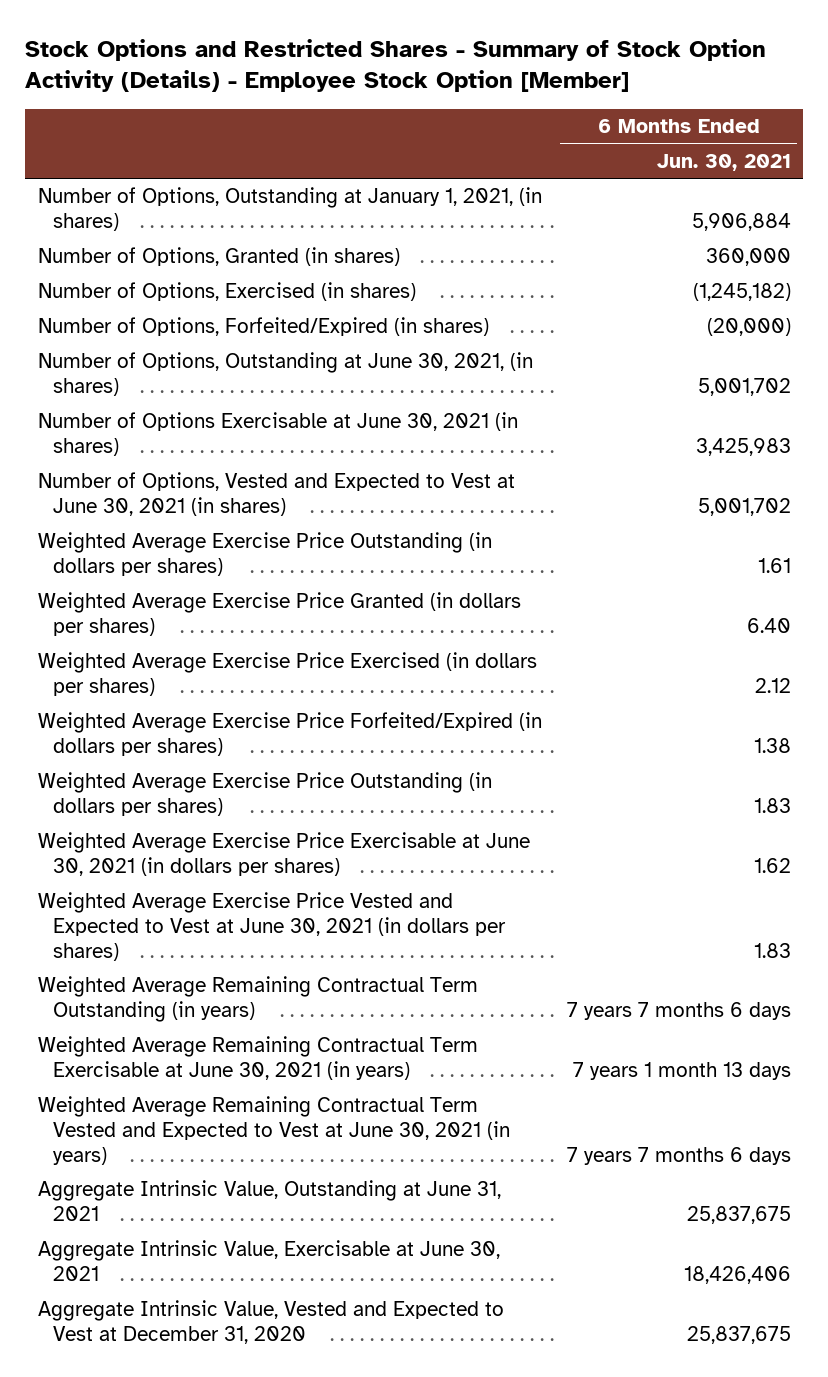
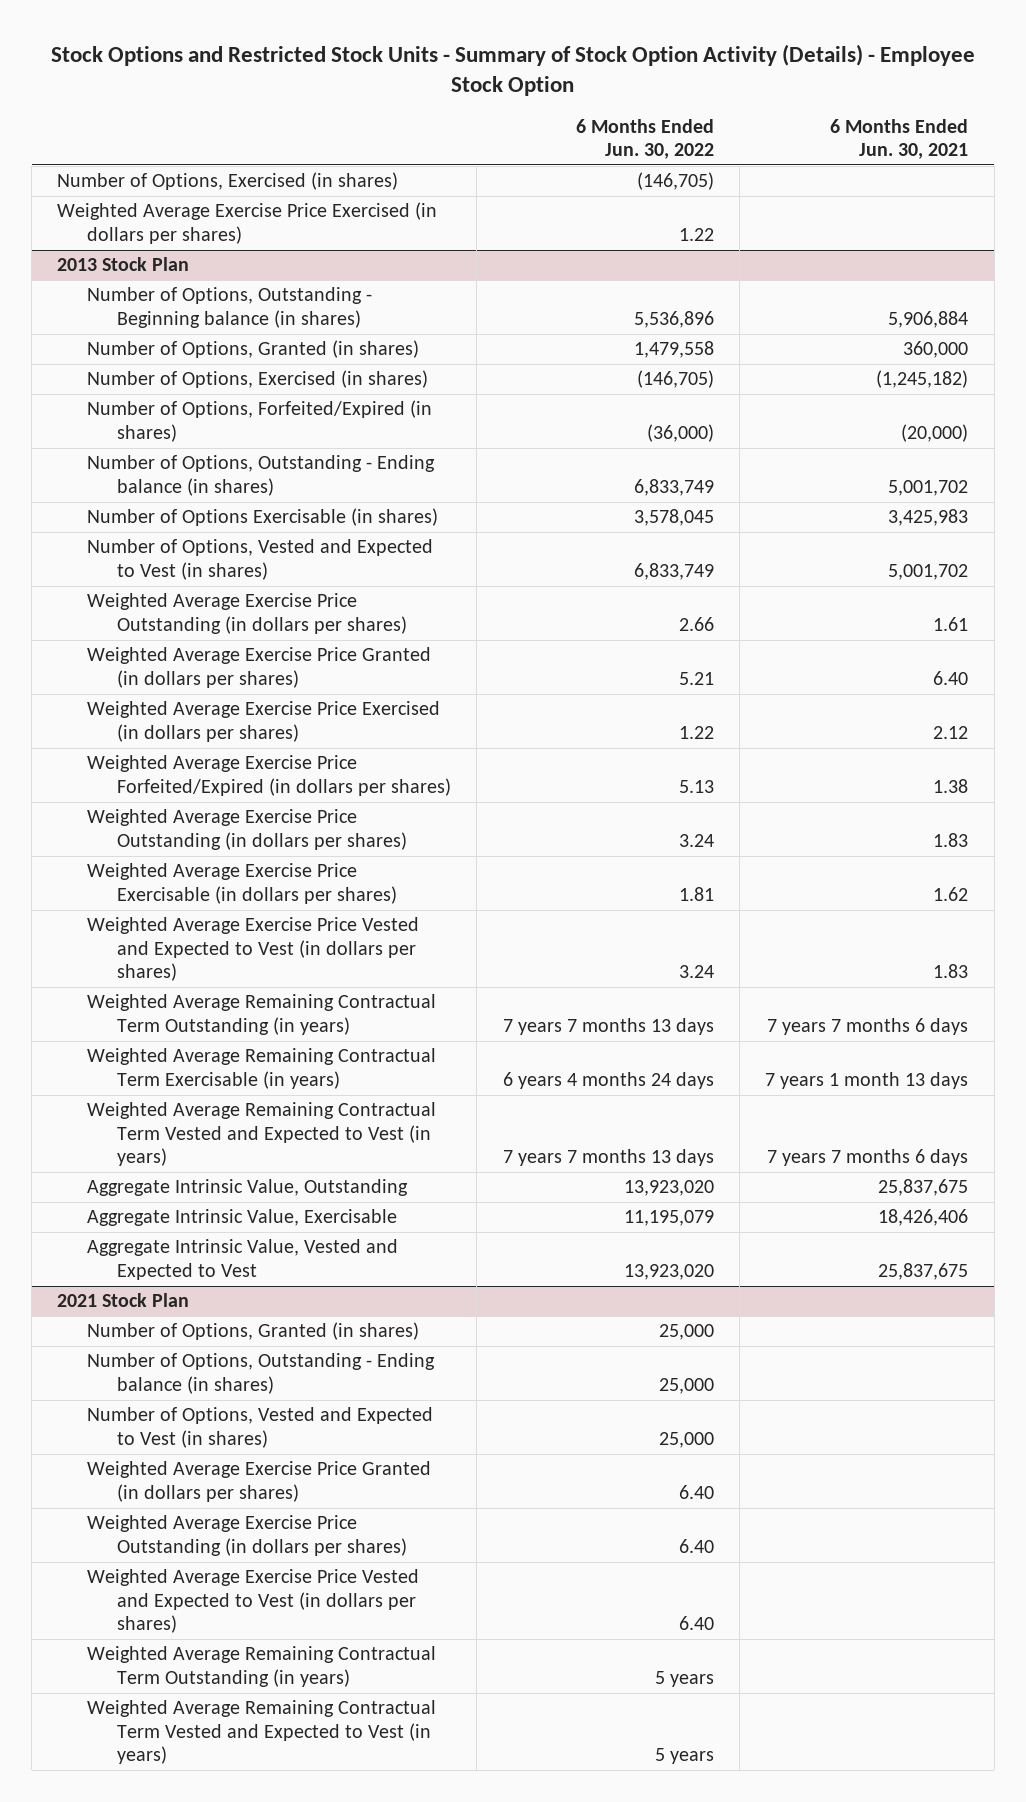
[25,38,767,93] Stock Options and Restricted Shares - Summary of Stock Option Activity (Details) - Employee Stock Option [Member] -> [50,43,975,96] Stock Options and Restricted Stock Units - Summary of Stock Option Activity (Details) - Employee Stock Option
none -> [575,118,714,160] 6 Months Ended Jun. 30, 2022
none -> [57,172,399,191] Number of Options, Exercised (in shares)
none -> [57,202,438,244] Weighted Average Exercise Price Exercised (in dollars per shares)
none -> [57,257,190,272] 2013 Stock Plan
[37,187,542,232] Number of Options, Outstanding at January 1, 2021, (in shares) -> [87,287,373,328] Number of Options, Outstanding - Beginning balance (in shares)
[37,352,533,397] Number of Options, Outstanding at June 30, 2021, (in shares) -> [87,455,436,496] Number of Options, Outstanding - Ending balance (in shares)
[37,412,518,457] Number of Options Exercisable at June 30, 2021 (in shares) -> [87,508,439,527] Number of Options Exercisable (in shares)
[37,472,515,517] Number of Options, Vested and Expected to Vest at June 30, 2021 (in shares) -> [87,539,434,580] Number of Options, Vested and Expected to Vest (in shares)
[37,832,530,877] Weighted Average Exercise Price Exercisable at June 30, 2021 (in dollars per shares) -> [87,863,397,904] Weighted Average Exercise Price Exercisable (in dollars per shares)
[37,892,507,961] Weighted Average Exercise Price Vested and Expected to Vest at June 30, 2021 (in dollars per shares) -> [87,917,420,982] Weighted Average Exercise Price Vested and Expected to Vest (in dollars per shares)
[37,1036,478,1081] Weighted Average Remaining Contractual Term Exercisable at June 30, 2021 (in years) -> [87,1048,437,1089] Weighted Average Remaining Contractual Term Exercisable (in years)
[37,1096,511,1165] Weighted Average Remaining Contractual Term Vested and Expected to Vest at June 30, 2021 (in years) -> [87,1102,437,1167] Weighted Average Remaining Contractual Term Vested and Expected to Vest (in years)
[37,1180,501,1222] Aggregate Intrinsic Value, Outstanding at June 31, 2021 -> [87,1179,409,1197] Aggregate Intrinsic Value, Outstanding
[37,1240,500,1282] Aggregate Intrinsic Value, Exercisable at June 30, 2021 -> [87,1209,398,1227] Aggregate Intrinsic Value, Exercisable
[37,1300,504,1345] Aggregate Intrinsic Value, Vested and Expected to Vest at December 31, 2020 -> [87,1239,399,1280] Aggregate Intrinsic Value, Vested and Expected to Vest
none -> [57,1293,190,1308] 2021 Stock Plan
none -> [87,1322,420,1341] Number of Options, Granted (in shares)
none -> [87,1353,436,1394] Number of Options, Outstanding - Ending balance (in shares)
none -> [87,1407,434,1448] Number of Options, Vested and Expected to Vest (in shares)
none -> [87,1461,432,1502] Weighted Average Exercise Price Granted (in dollars per shares)
none -> [87,1515,407,1556] Weighted Average Exercise Price Outstanding (in dollars per shares)
none -> [87,1569,420,1634] Weighted Average Exercise Price Vested and Expected to Vest (in dollars per shares)
none -> [87,1646,437,1687] Weighted Average Remaining Contractual Term Outstanding (in years)
none -> [87,1700,437,1765] Weighted Average Remaining Contractual Term Vested and Expected to Vest (in years)

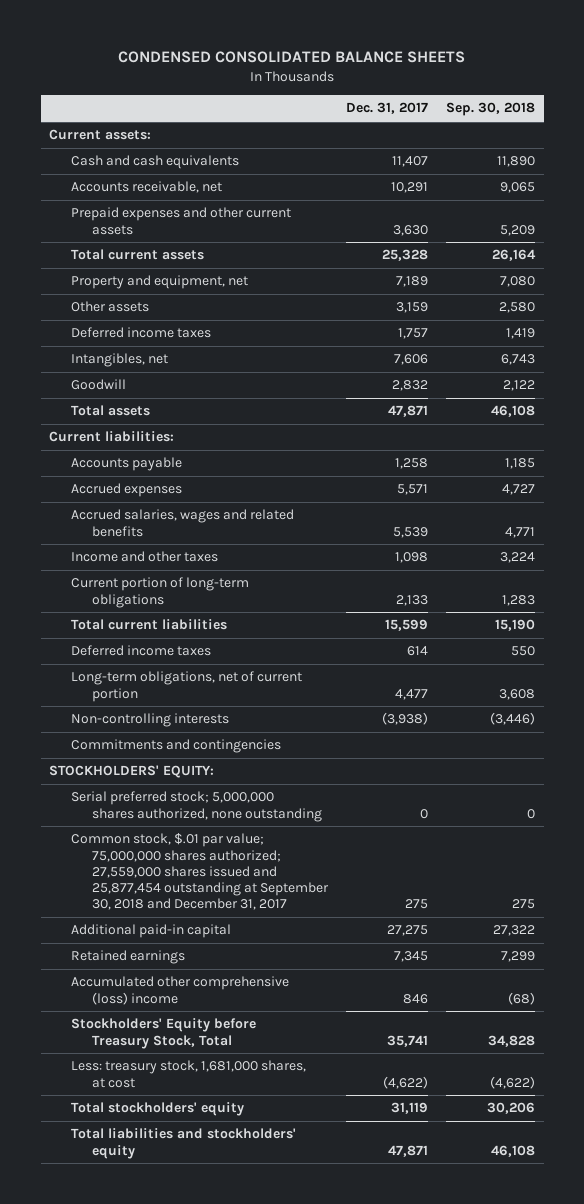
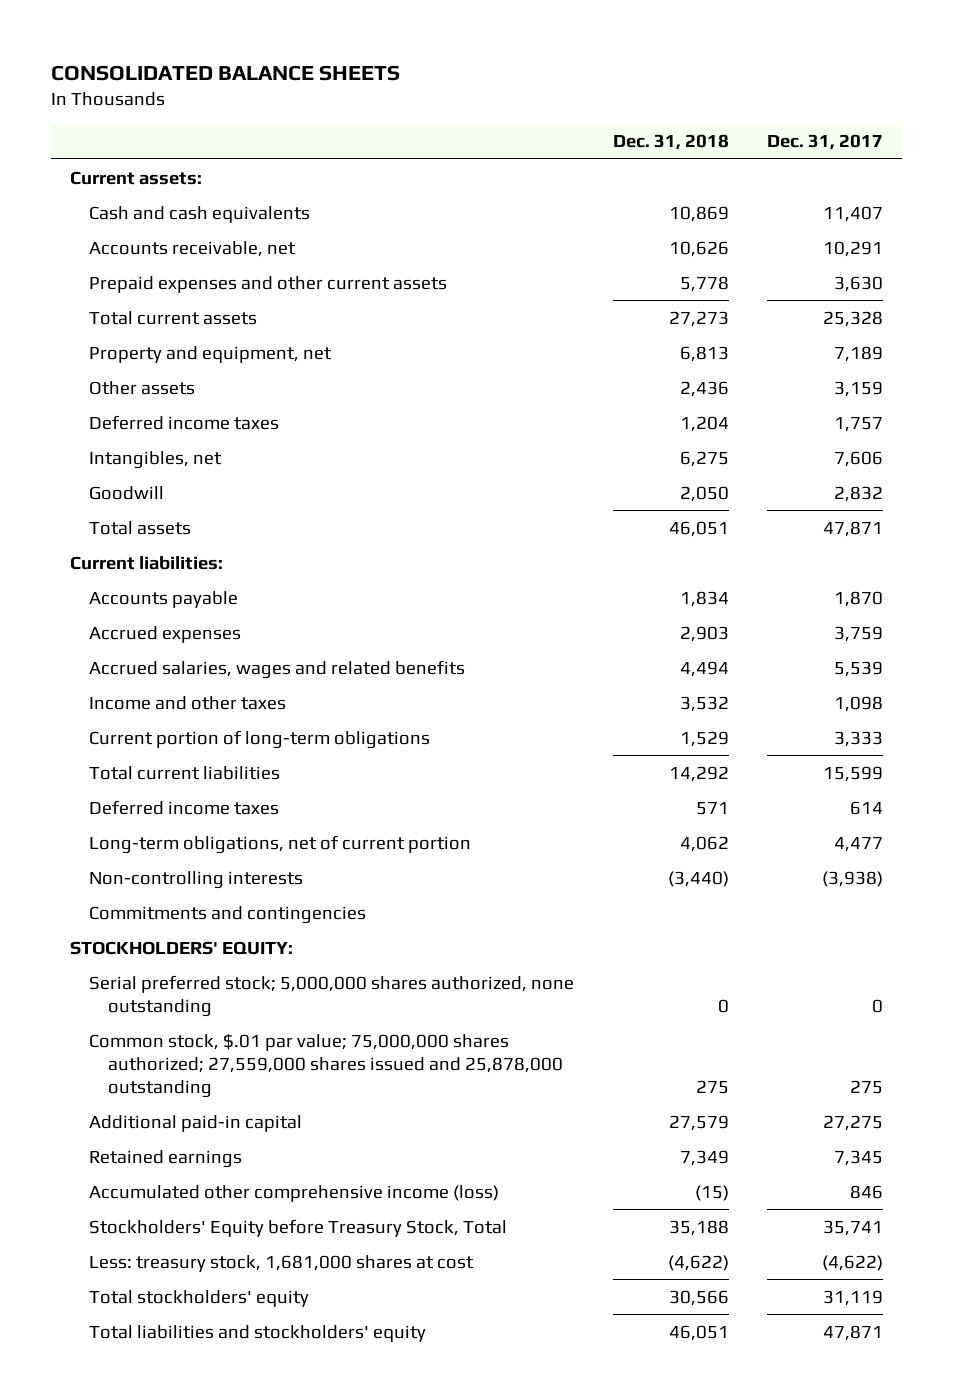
[118,51,466,64] CONDENSED CONSOLIDATED BALANCE SHEETS -> [51,65,401,82] CONSOLIDATED BALANCE SHEETS
[445,102,535,117] Sep. 30, 2018 -> none
none -> [612,134,729,151] Dec. 31, 2018
[394,458,428,470] 1,258 -> [834,590,884,607] 1,870
[396,484,428,496] 5,571 -> [834,625,884,642] 3,759
[395,594,428,606] 2,133 -> [834,730,884,747] 3,333
[70,833,330,910] Common stock, $.01 par value; 75,000,000 shares authorized; 27,559,000 shares issued and 25,877,454 outstanding at September 30, 2018 and December 31, 2017 -> [89,1032,563,1098] Common stock, $.01 par value; 75,000,000 shares authorized; 27,559,000 shares issued and 25,878,000 outstanding
[70,976,289,1005] Accumulated other comprehensive (loss) income -> [89,1184,500,1202] Accumulated other comprehensive income (loss)
[70,1060,306,1088] Less: treasury stock, 1,681,000 shares, at cost -> [89,1254,475,1272] Less: treasury stock, 1,681,000 shares at cost

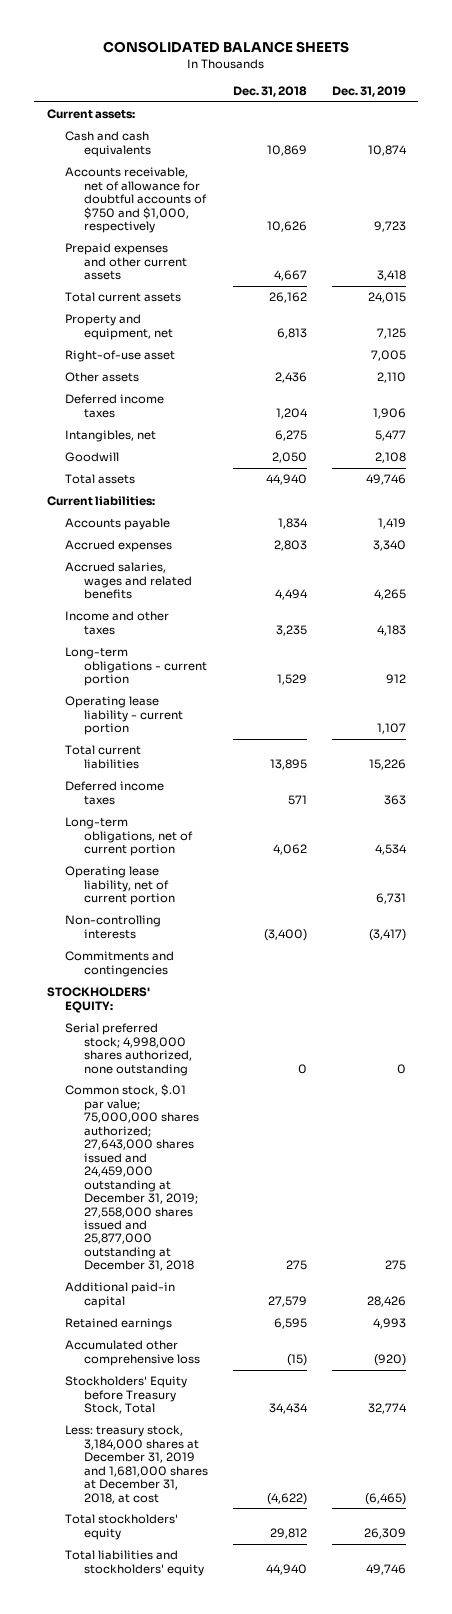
[767,134,884,151] Dec. 31, 2017 -> none
none -> [331,86,406,98] Dec. 31, 2019
[89,240,297,257] Accounts receivable, net -> [65,167,208,234] Accounts receivable, net of allowance for doubtful accounts of $750 and $1,000, respectively
[679,275,729,292] 5,778 -> [273,270,307,282] 4,667
[668,310,729,327] 27,273 -> [268,292,307,304] 26,162
none -> [65,350,176,363] Right-of-use asset
[668,520,729,537] 46,051 -> [265,474,307,486] 44,940
[679,625,729,642] 2,903 -> [273,540,307,552] 2,803
[679,695,729,712] 3,532 -> [275,624,307,636] 3,235
[89,729,431,749] Current portion of long-term obligations -> [65,647,208,687] Long-term obligations - current portion
none -> [65,696,184,736] Operating lease liability - current portion
[668,765,729,782] 14,292 -> [269,758,307,770] 13,895
none -> [65,866,176,906] Operating lease liability, net of current portion
[667,870,729,887] (3,440) -> [263,928,307,941] (3,400)
[89,974,575,1017] Serial preferred stock; 5,000,000 shares authorized, none outstanding -> [65,1023,193,1076] Serial preferred stock; 4,998,000 shares authorized, none outstanding
[89,1032,563,1098] Common stock, $.01 par value; 75,000,000 shares authorized; 27,559,000 shares issued and 25,878,000 outstanding -> [65,1084,200,1272] Common stock, $.01 par value; 75,000,000 shares authorized; 27,643,000 shares issued and 24,459,000 outstanding at December 31, 2019; 27,558,000 shares issued and 25,877,000 outstanding at December 31, 2018
[679,1149,729,1166] 7,349 -> [273,1318,307,1330] 6,595
[89,1184,500,1202] Accumulated other comprehensive income (loss) -> [65,1340,201,1366] Accumulated other comprehensive loss
[668,1219,729,1236] 35,188 -> [268,1403,308,1415] 34,434
[89,1254,475,1272] Less: treasury stock, 1,681,000 shares at cost -> [65,1425,209,1504] Less: treasury stock, 3,184,000 shares at December 31, 2019 and 1,681,000 shares at December 31, 2018, at cost
[668,1289,729,1306] 30,566 -> [269,1527,307,1539] 29,812
[668,1324,729,1341] 46,051 -> [265,1563,307,1575] 44,940

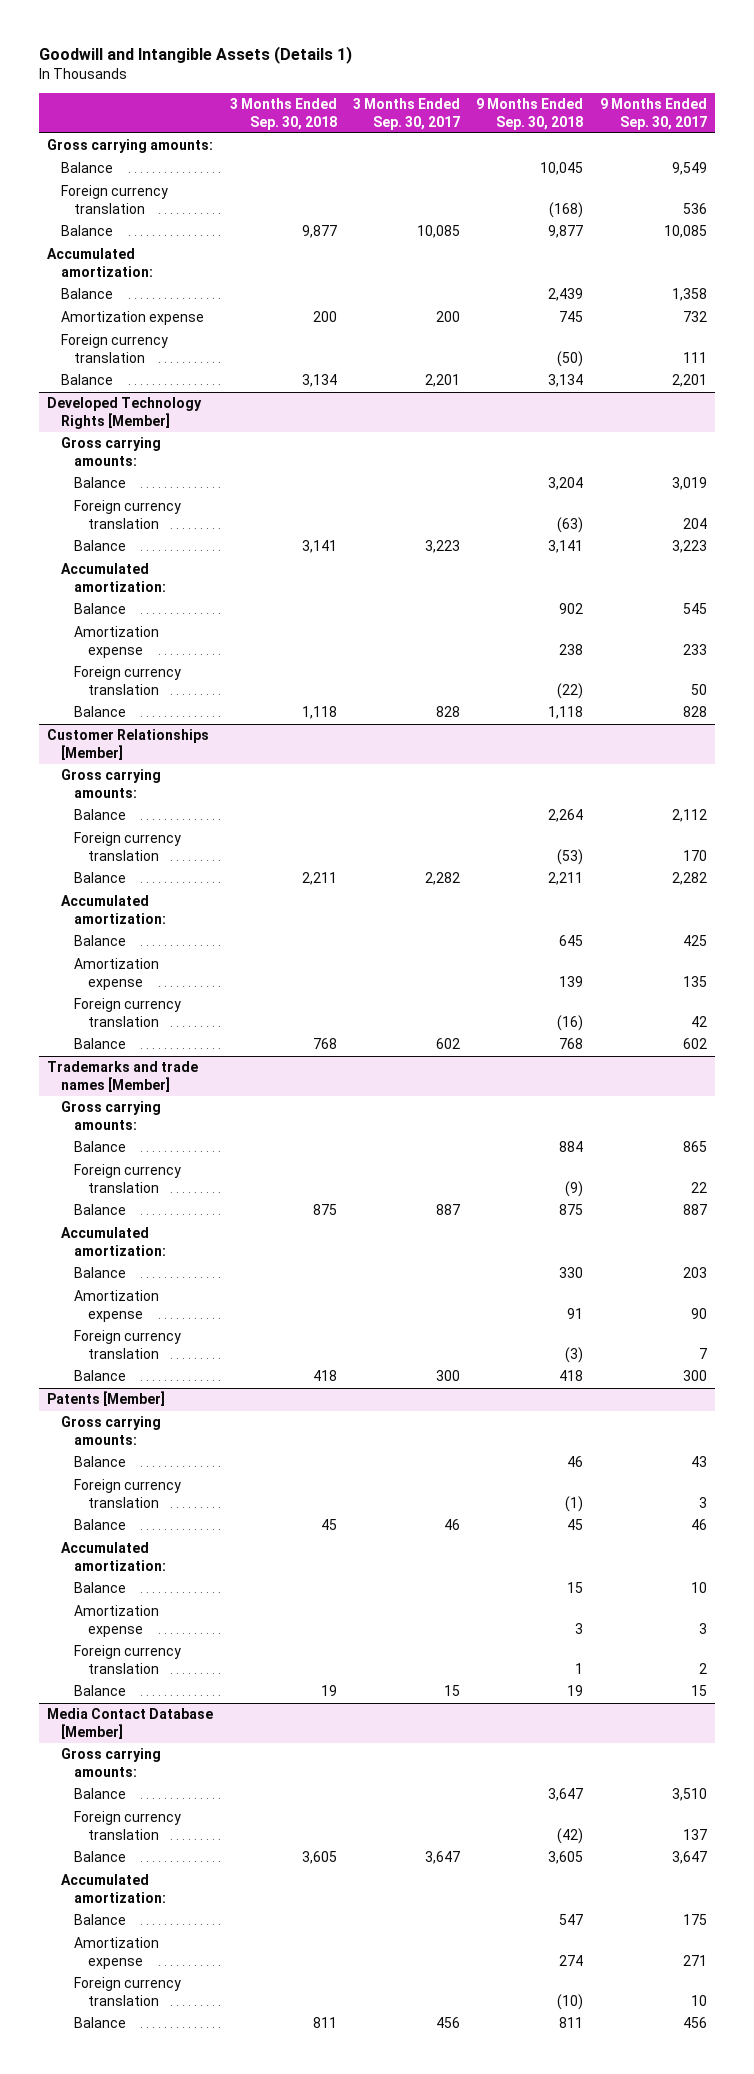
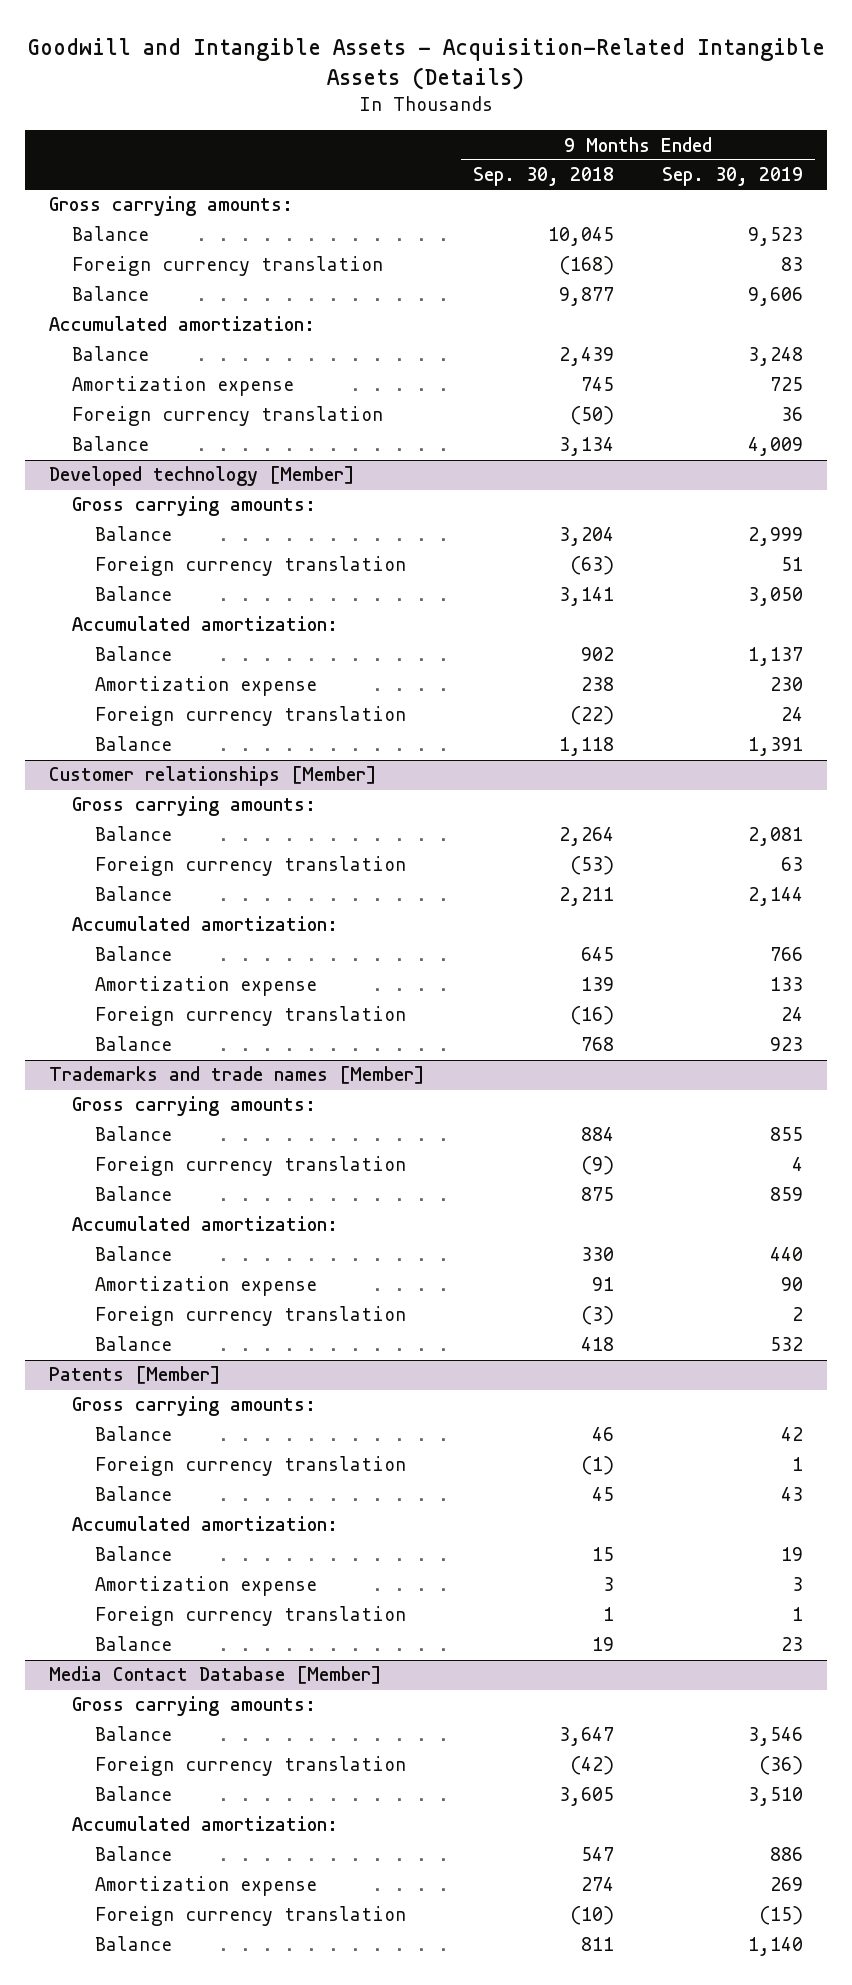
[38,46,352,65] Goodwill and Intangible Assets (Details 1) -> [26,37,825,90] Goodwill and Intangible Assets - Acquisition-Related Intangible Assets (Details)
[229,98,337,130] 3 Months Ended Sep. 30, 2018 -> none
[352,98,460,130] 3 Months Ended Sep. 30, 2017 -> none
[599,98,707,130] 9 Months Ended Sep. 30, 2017 -> none
none -> [662,167,804,187] Sep. 30, 2019
[47,397,203,429] Developed Technology Rights [Member] -> [48,466,355,487] Developed technology [Member]
[47,729,210,760] Customer Relationships [Member] -> [48,766,377,787] Customer relationships [Member]

